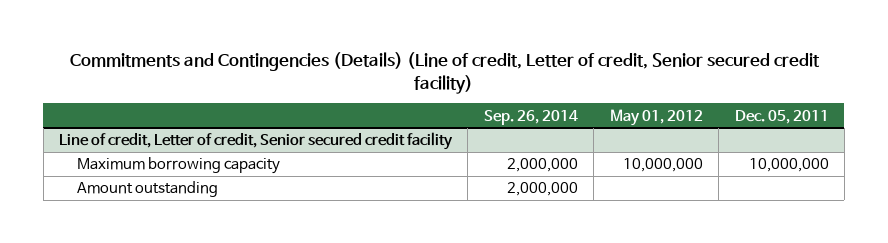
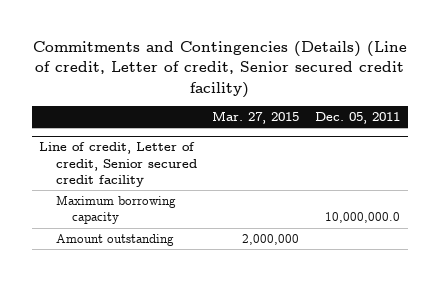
[483,109,578,125] Sep. 26, 2014 -> none
[609,108,703,126] May 01, 2012 -> none
none -> [212,111,300,125] Mar. 27, 2015
[748,158,829,173] 10,000,000 -> [324,212,400,224] 10,000,000.0

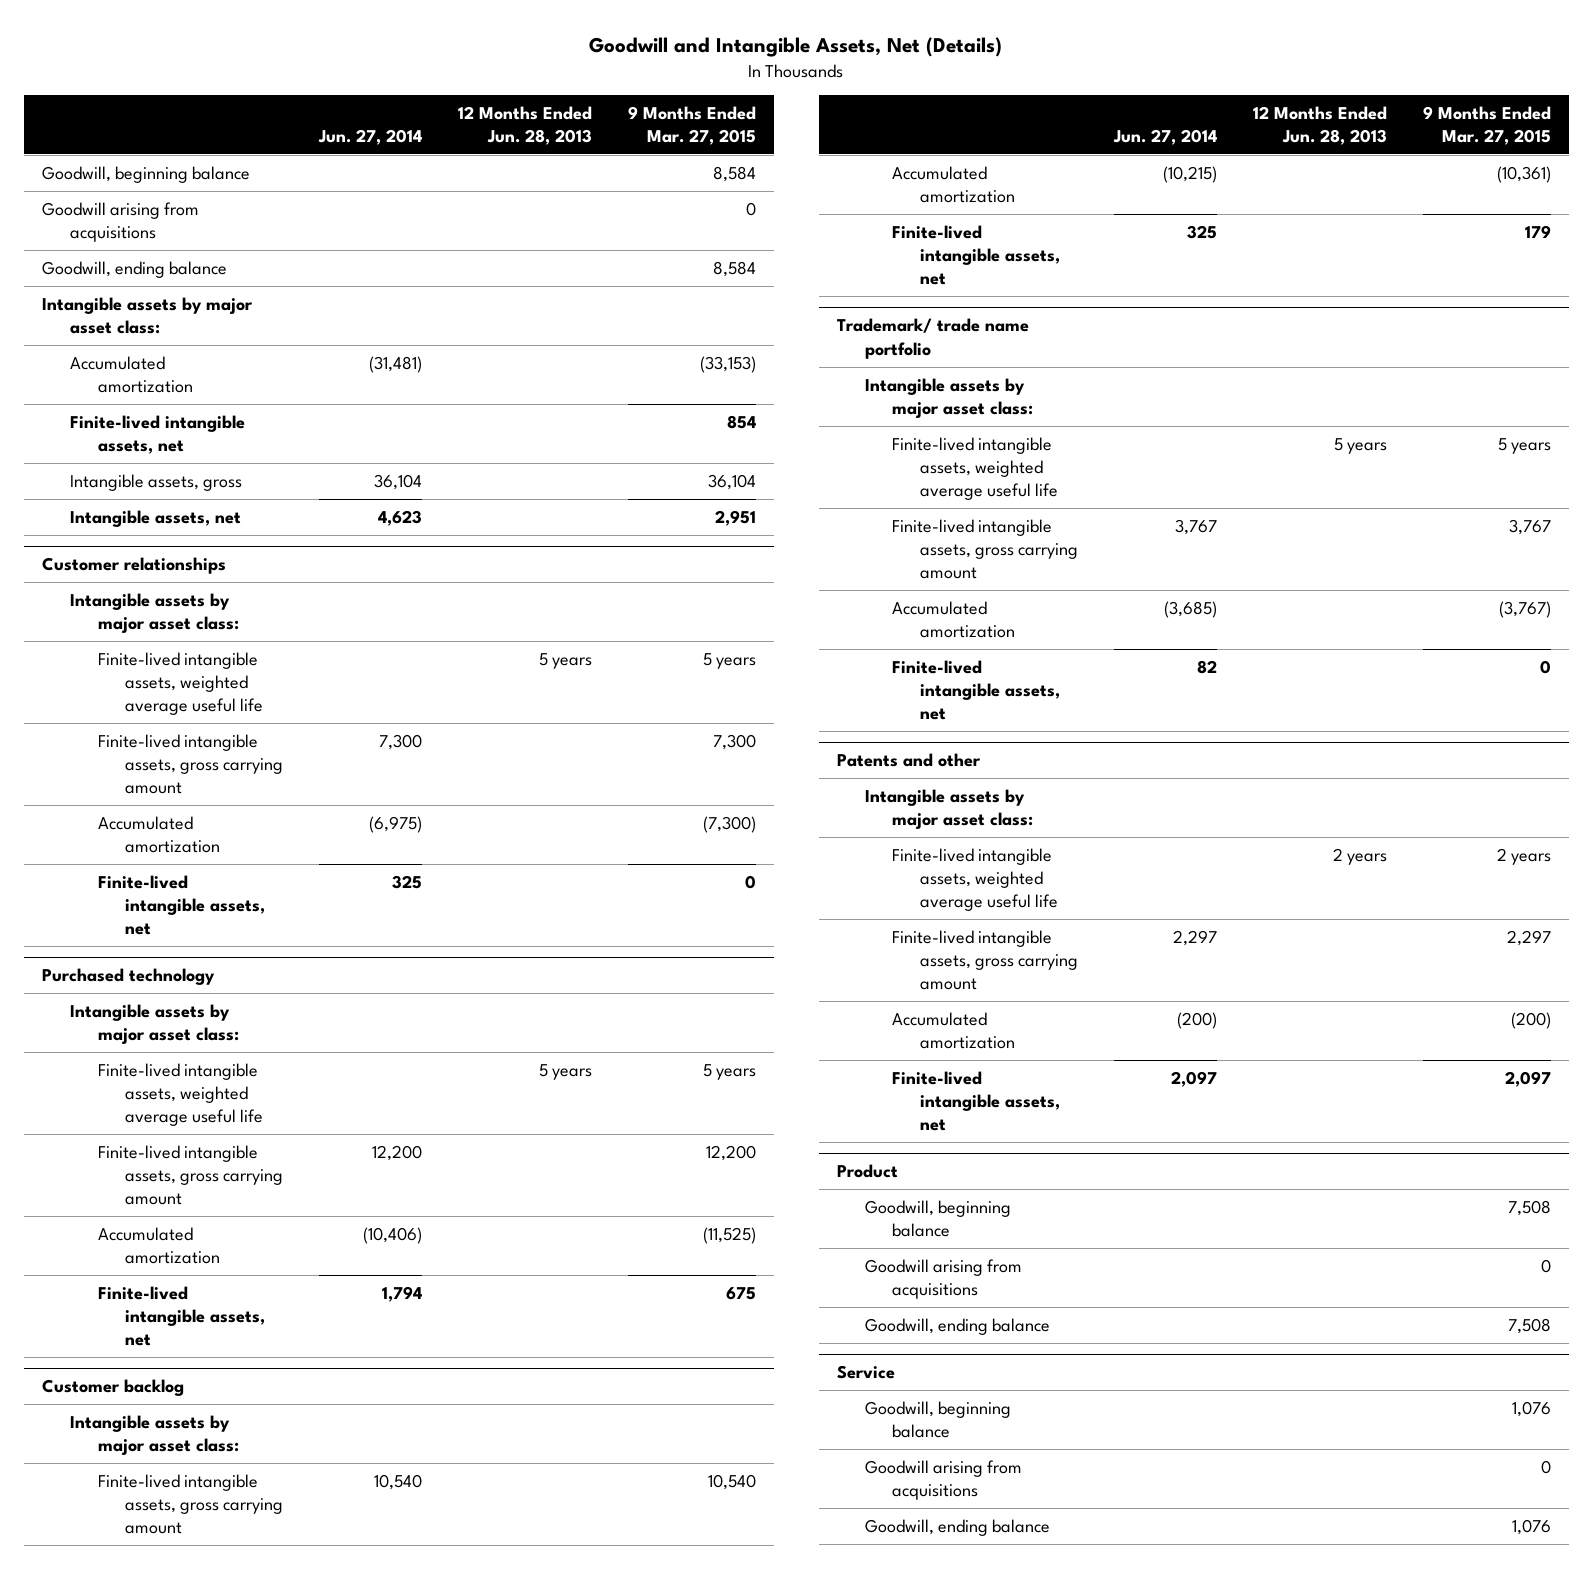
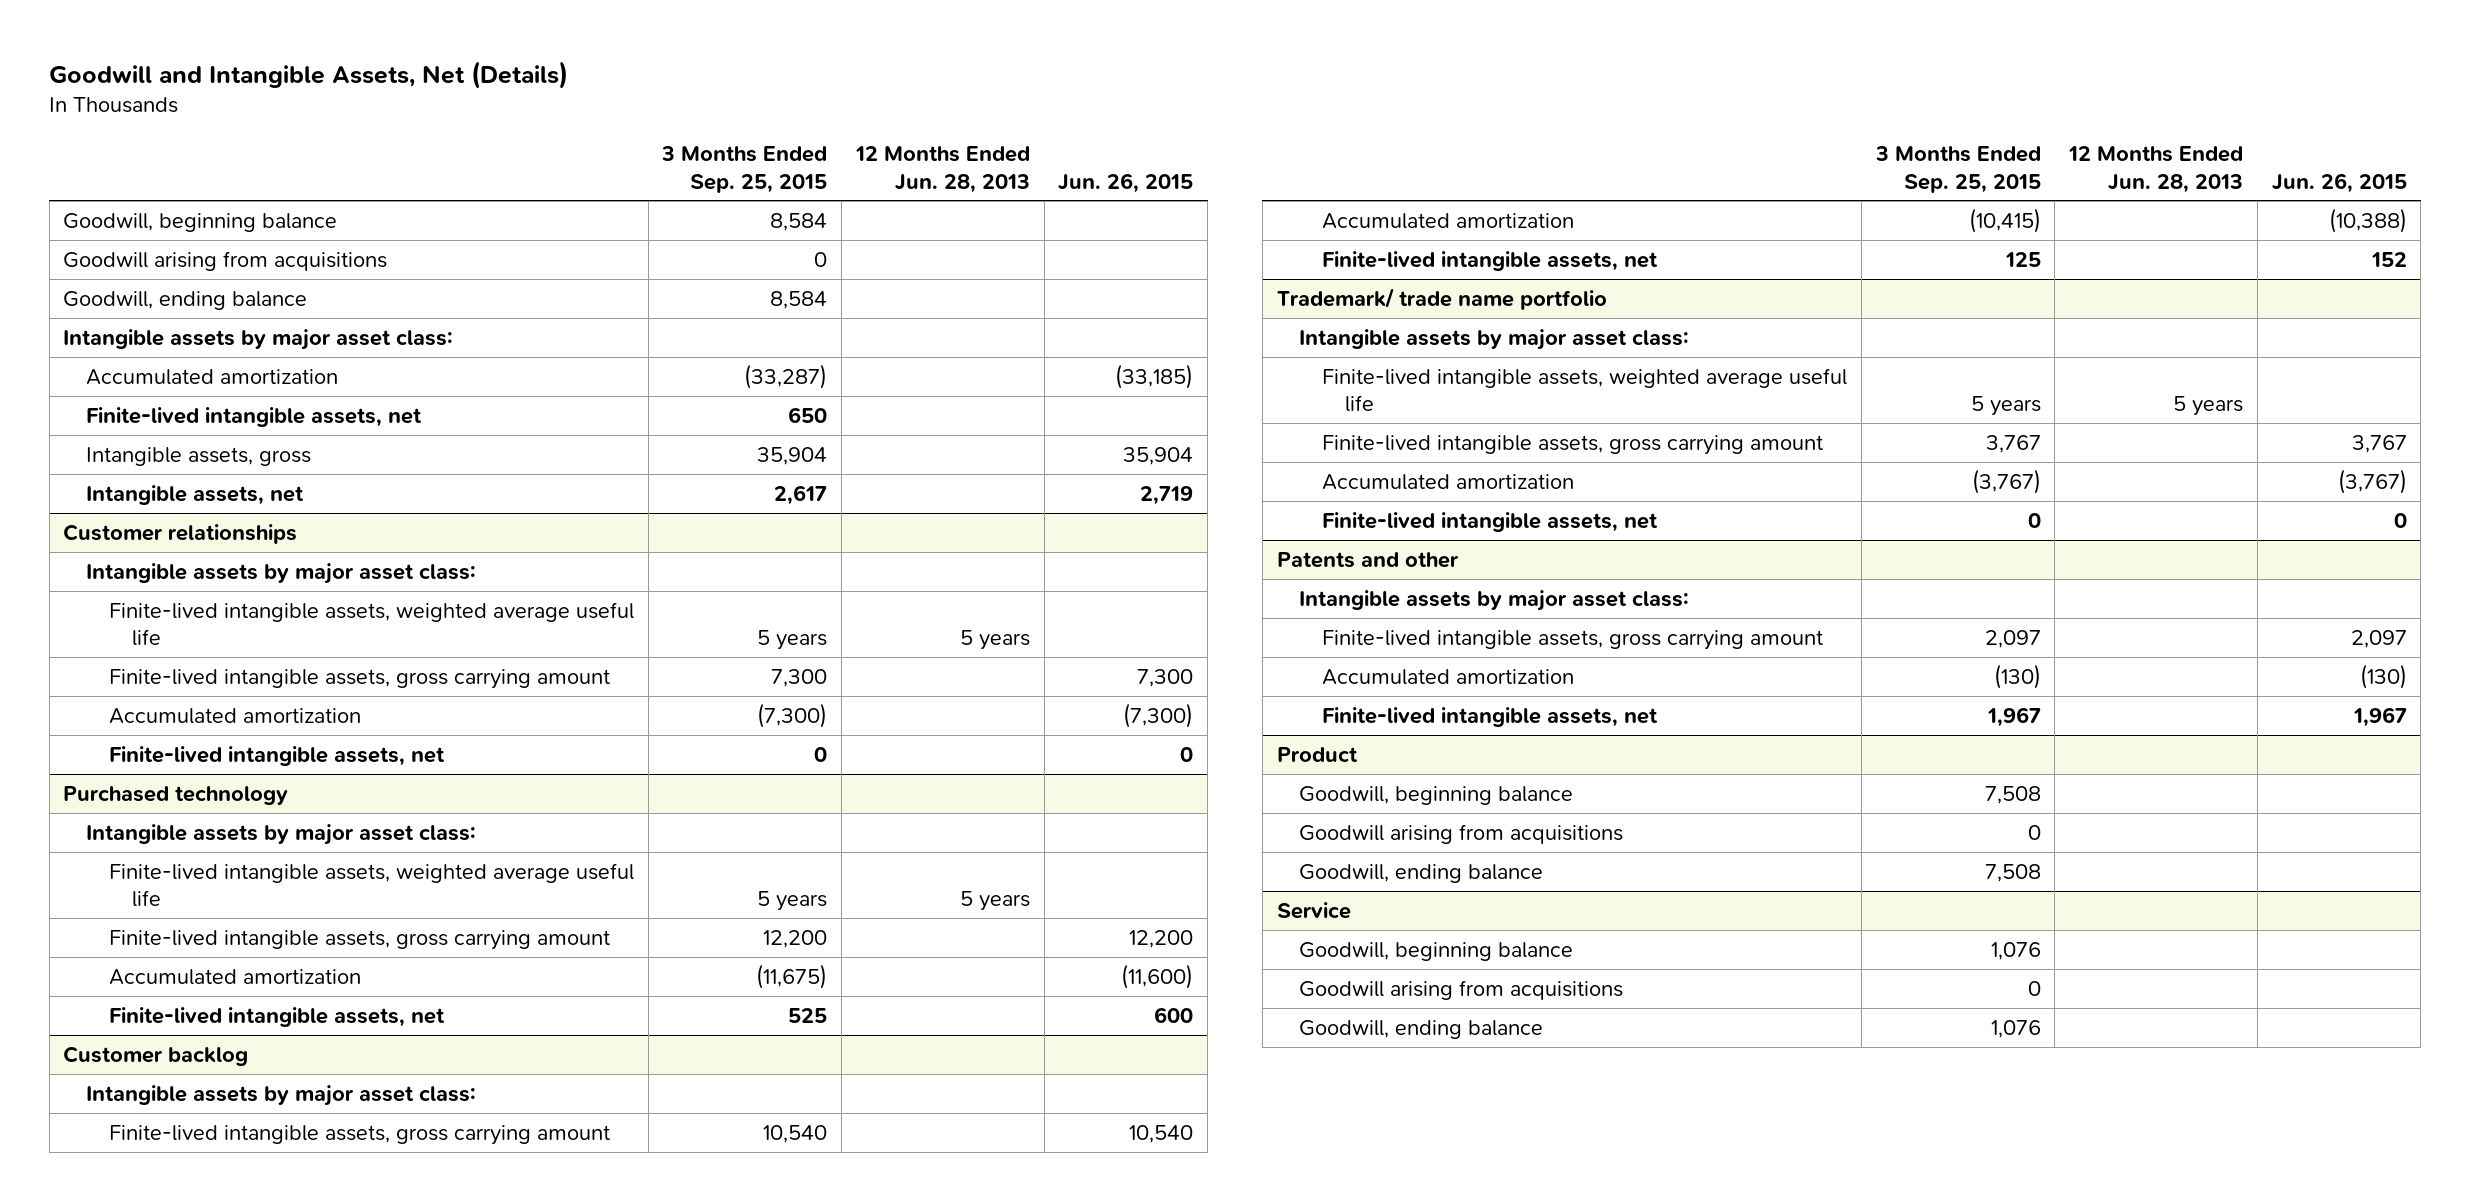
[318,129,423,146] Jun. 27, 2014 -> none
[627,105,756,146] 9 Months Ended Mar. 27, 2015 -> none
none -> [661,145,828,193] 3 Months Ended Sep. 25, 2015
none -> [1058,172,1194,193] Jun. 26, 2015
[892,847,1059,912] Finite-lived intangible assets, weighted average useful life -> none

